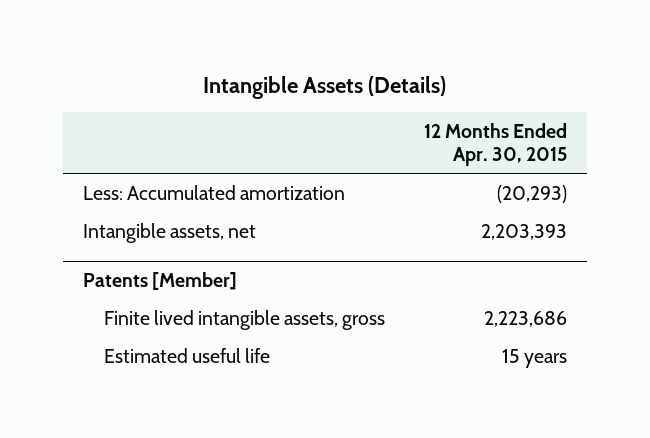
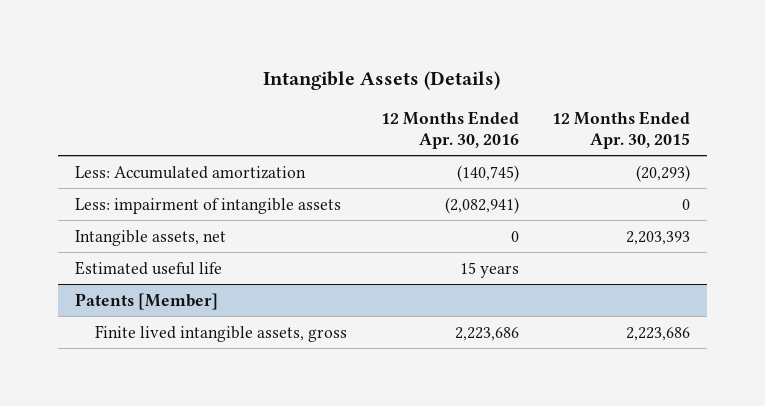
none -> [380,111,519,149] 12 Months Ended Apr. 30, 2016
none -> [74,197,341,214] Less: impairment of intangible assets
none -> [74,260,222,275] Estimated useful life
[103,347,270,363] Estimated useful life -> none

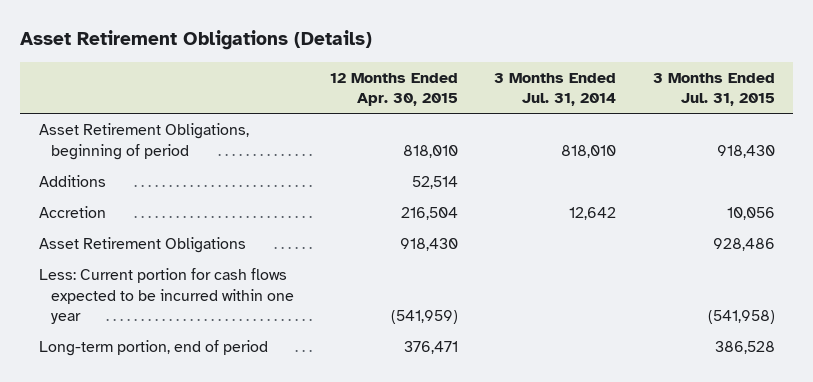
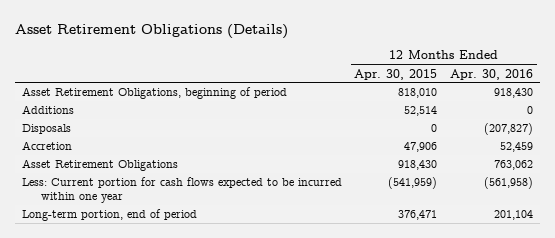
[494,72,617,107] 3 Months Ended Jul. 31, 2014 -> none
[652,72,775,107] 3 Months Ended Jul. 31, 2015 -> none
none -> [450,68,534,80] Apr. 30, 2016
none -> [21,124,71,135] Disposals
[401,206,459,220] 216,504 -> [404,142,438,153] 47,906

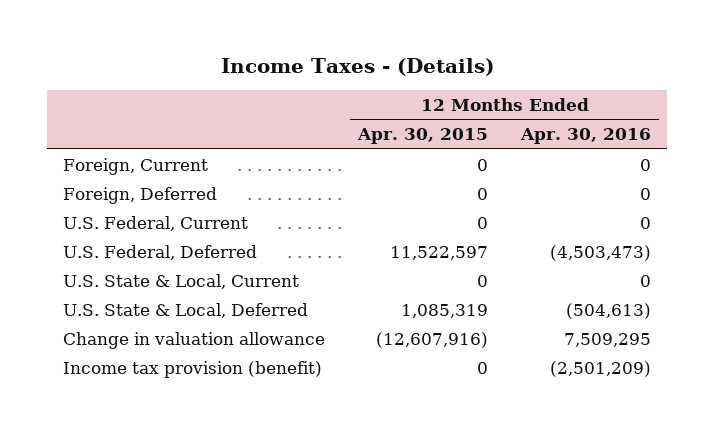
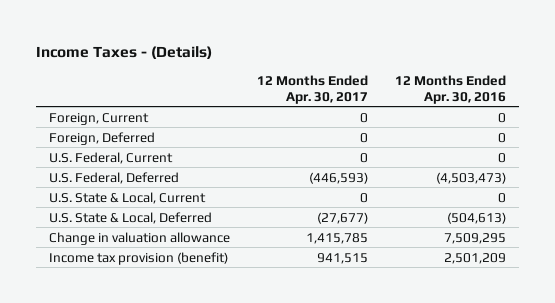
[357,128,489,145] Apr. 30, 2015 -> none
none -> [256,74,368,104] 12 Months Ended Apr. 30, 2017
[550,360,652,377] (2,501,209) -> [443,252,506,264] 2,501,209

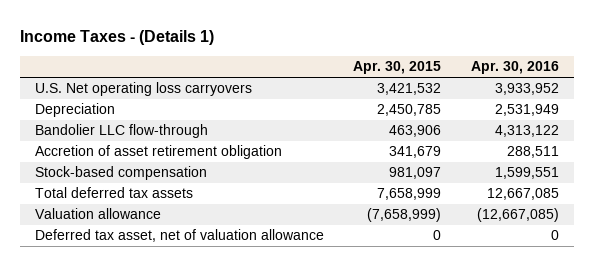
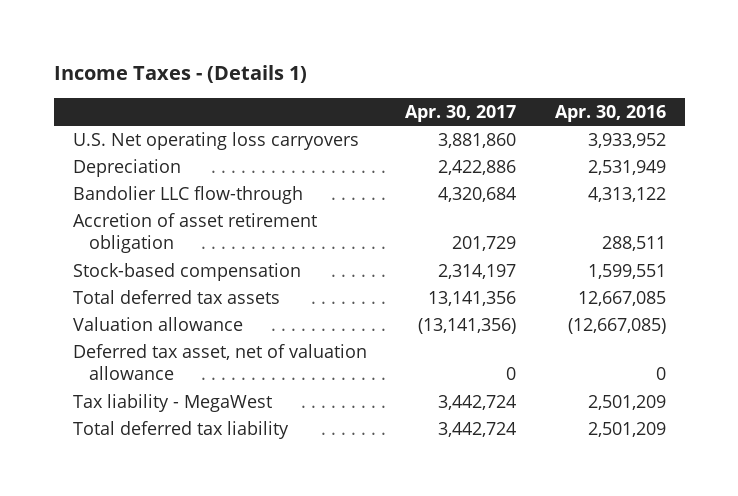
[353,61,442,75] Apr. 30, 2015 -> none
none -> [405,104,517,122] Apr. 30, 2017
none -> [72,393,272,412] Tax liability - MegaWest
none -> [72,420,289,439] Total deferred tax liability

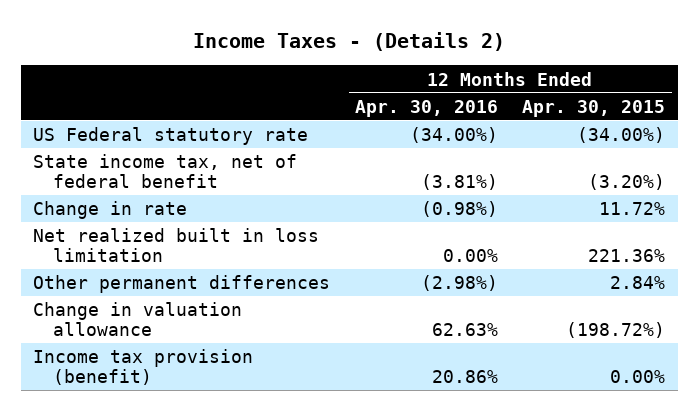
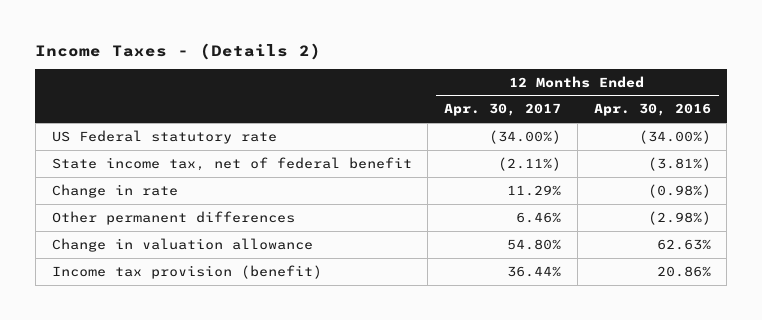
[522,99,666,117] Apr. 30, 2015 -> none
none -> [444,103,562,117] Apr. 30, 2017
[32,228,319,263] Net realized built in loss limitation -> none

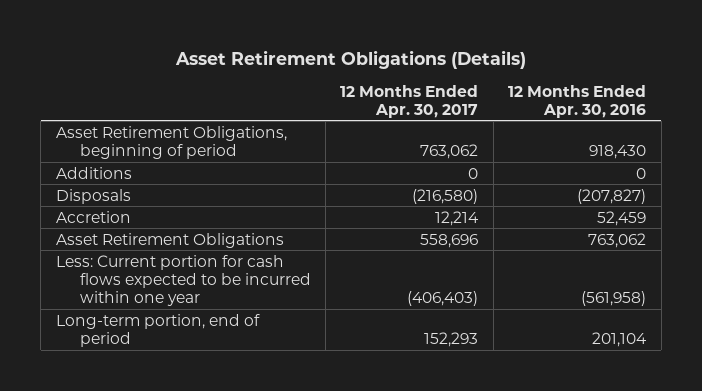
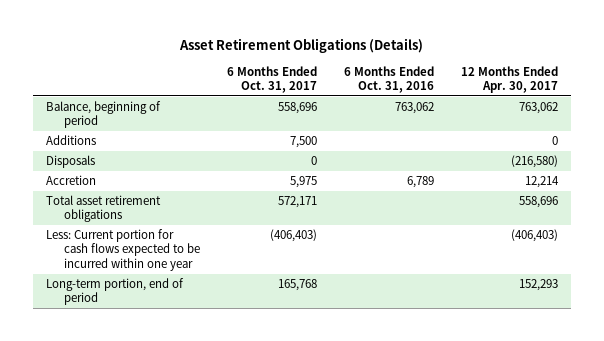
[508,84,647,118] 12 Months Ended Apr. 30, 2016 -> none
none -> [226,65,317,94] 6 Months Ended Oct. 31, 2017
none -> [343,65,434,94] 6 Months Ended Oct. 31, 2016
[55,125,287,159] Asset Retirement Obligations, beginning of period -> [46,101,162,129] Balance, beginning of period
[55,232,284,248] Asset Retirement Obligations -> [46,195,162,223] Total asset retirement obligations

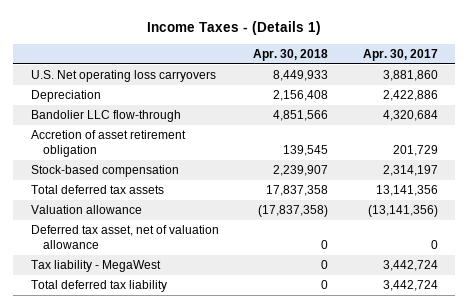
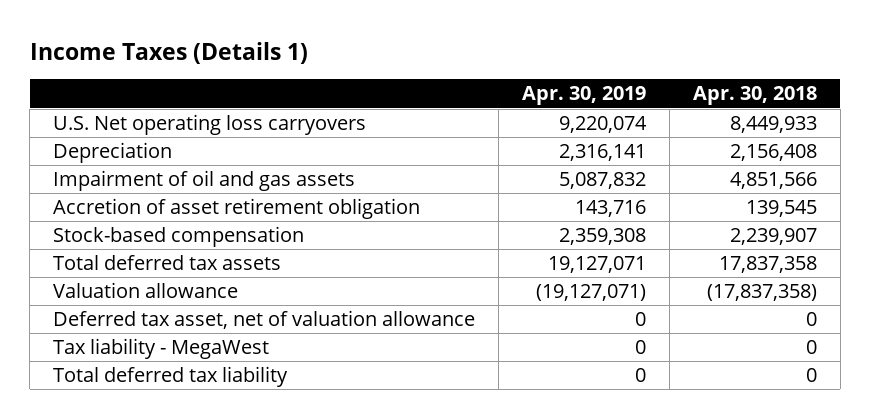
[147,20,322,35] Income Taxes - (Details 1) -> [29,41,308,64] Income Taxes (Details 1)
[362,48,438,61] Apr. 30, 2017 -> none
none -> [521,86,646,106] Apr. 30, 2019
[30,110,181,123] Bandolier LLC flow-through -> [53,169,356,191] Impairment of oil and gas assets

